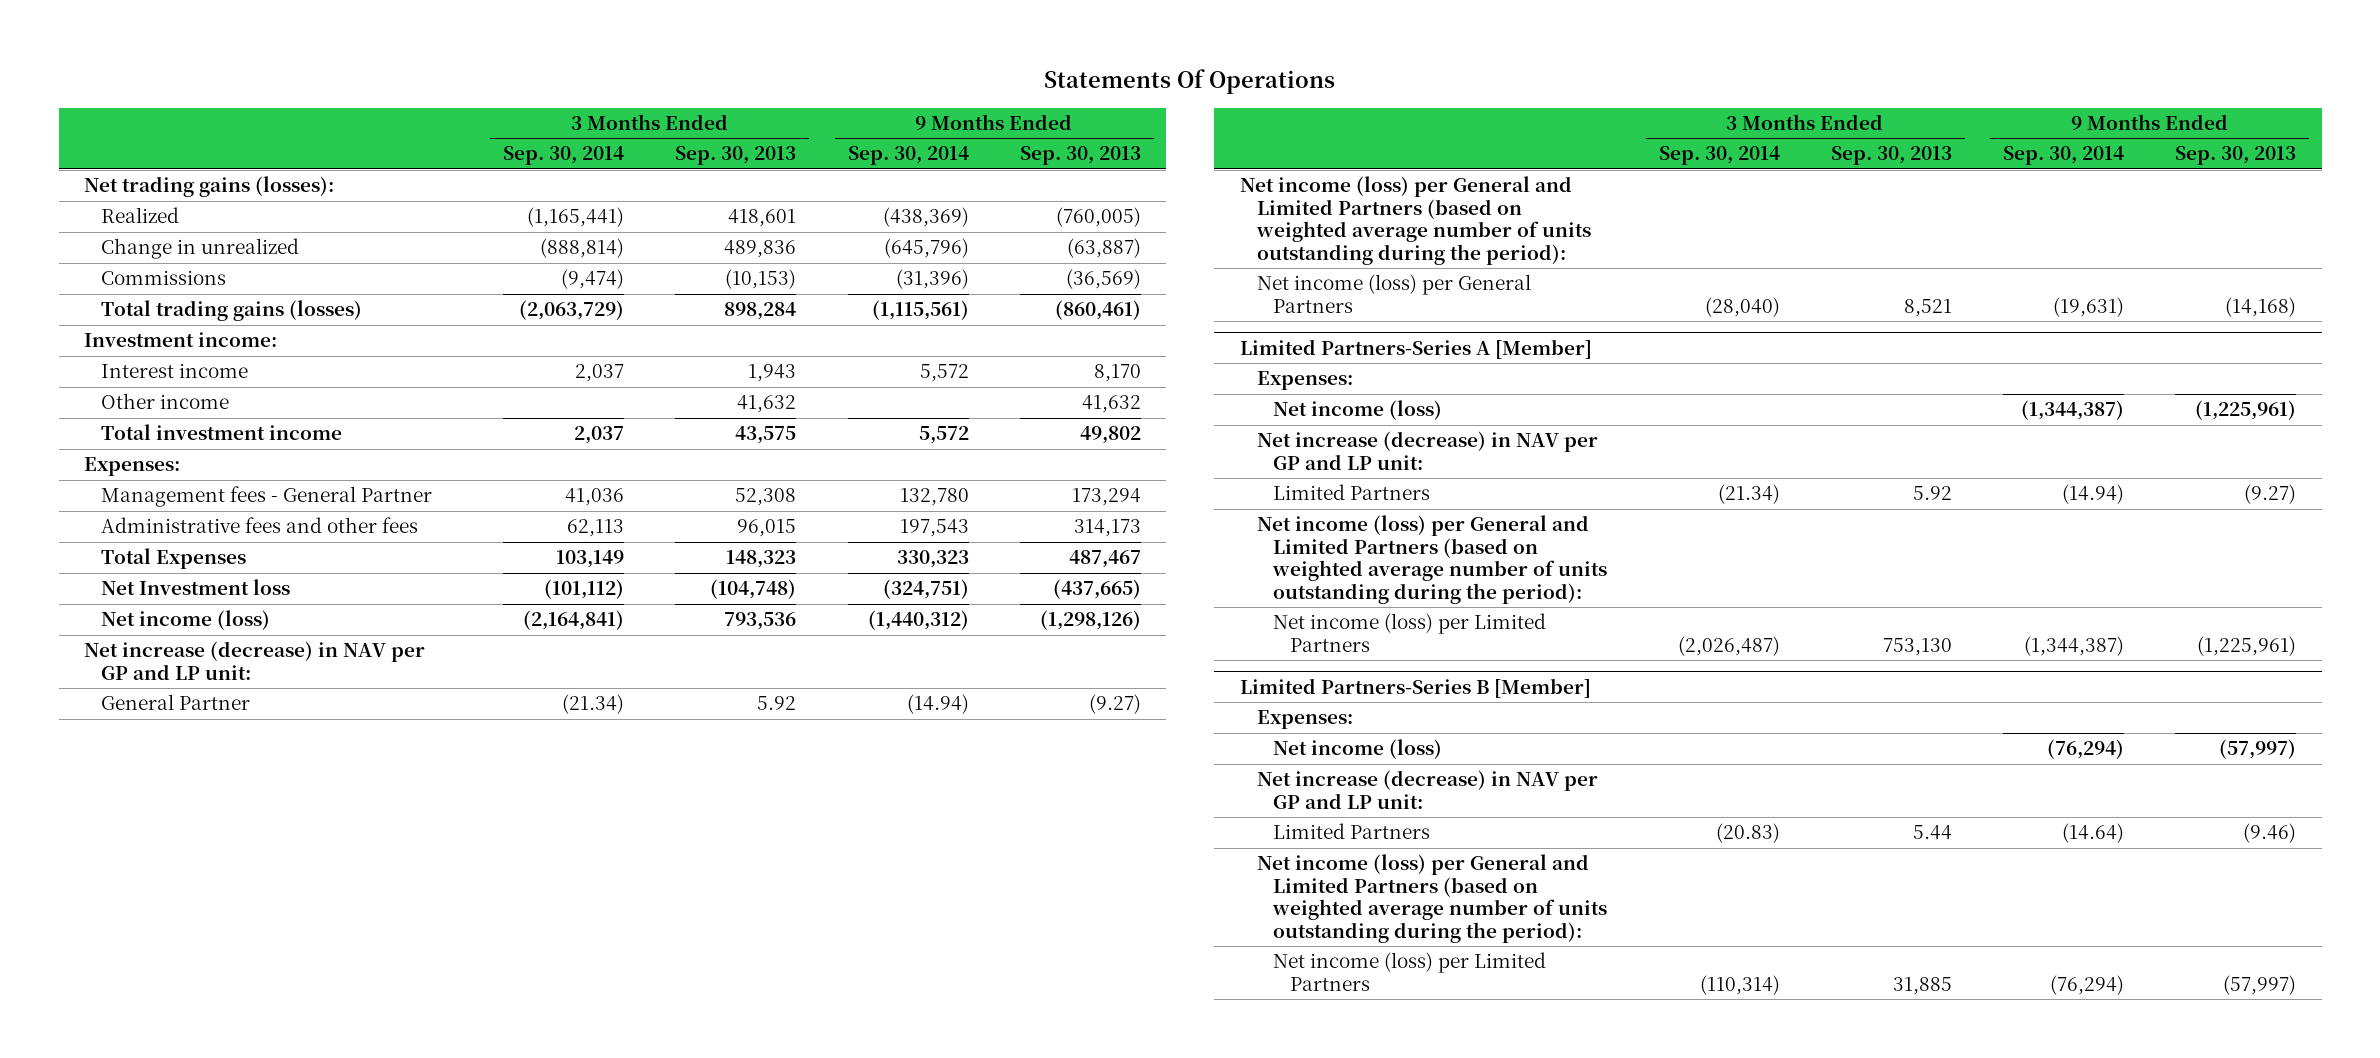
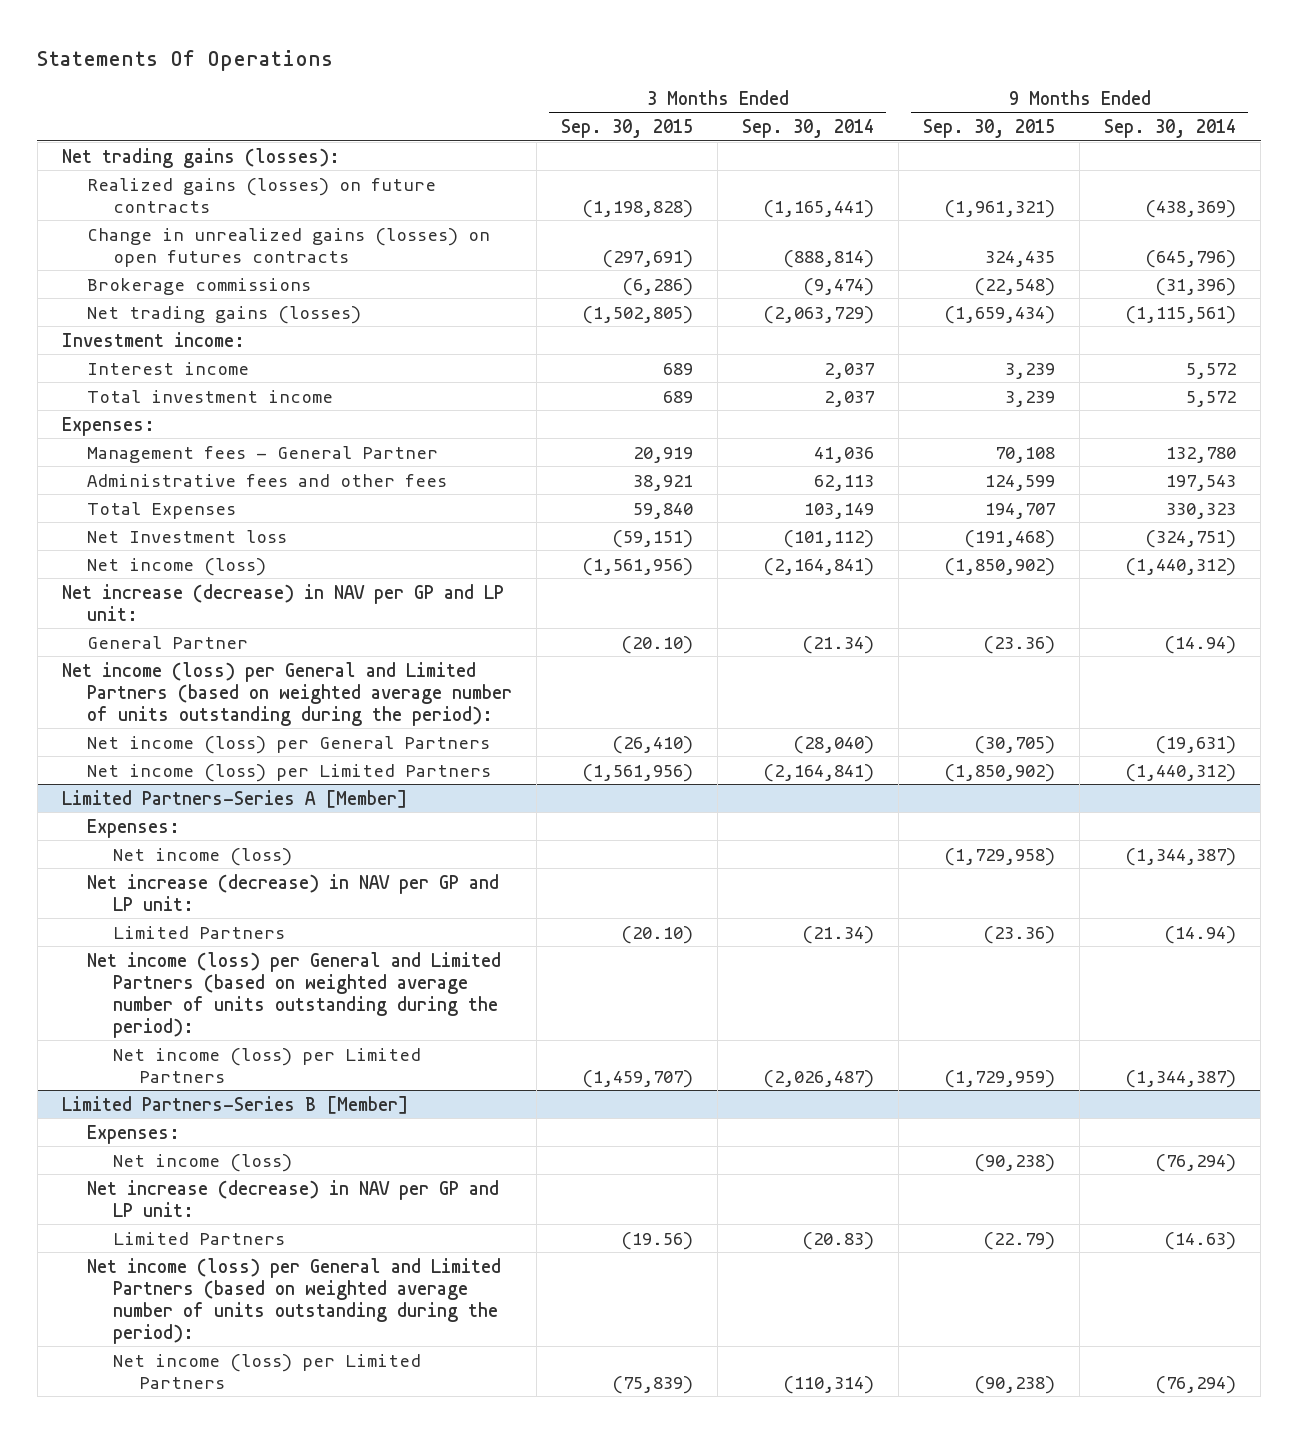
[675,146,797,166] Sep. 30, 2013 -> none
[1019,146,1141,166] Sep. 30, 2013 -> none
none -> [561,118,694,138] Sep. 30, 2015
none -> [923,118,1056,138] Sep. 30, 2015
[101,207,180,224] Realized -> [87,177,437,213] Realized gains (losses) on future contracts
[101,238,300,260] Change in unrealized -> [87,227,491,267] Change in unrealized gains (losses) on open futures contracts
[101,270,227,286] Commissions -> [87,277,312,295] Brokerage commissions
[101,300,363,322] Total trading gains (losses) -> [87,305,362,324] Net trading gains (losses)
[101,393,230,410] Other income -> none
none -> [87,763,492,782] Net income (loss) per Limited Partners
[2062,823,2125,844] (14.64) -> [1164,1231,1237,1250] (14.63)

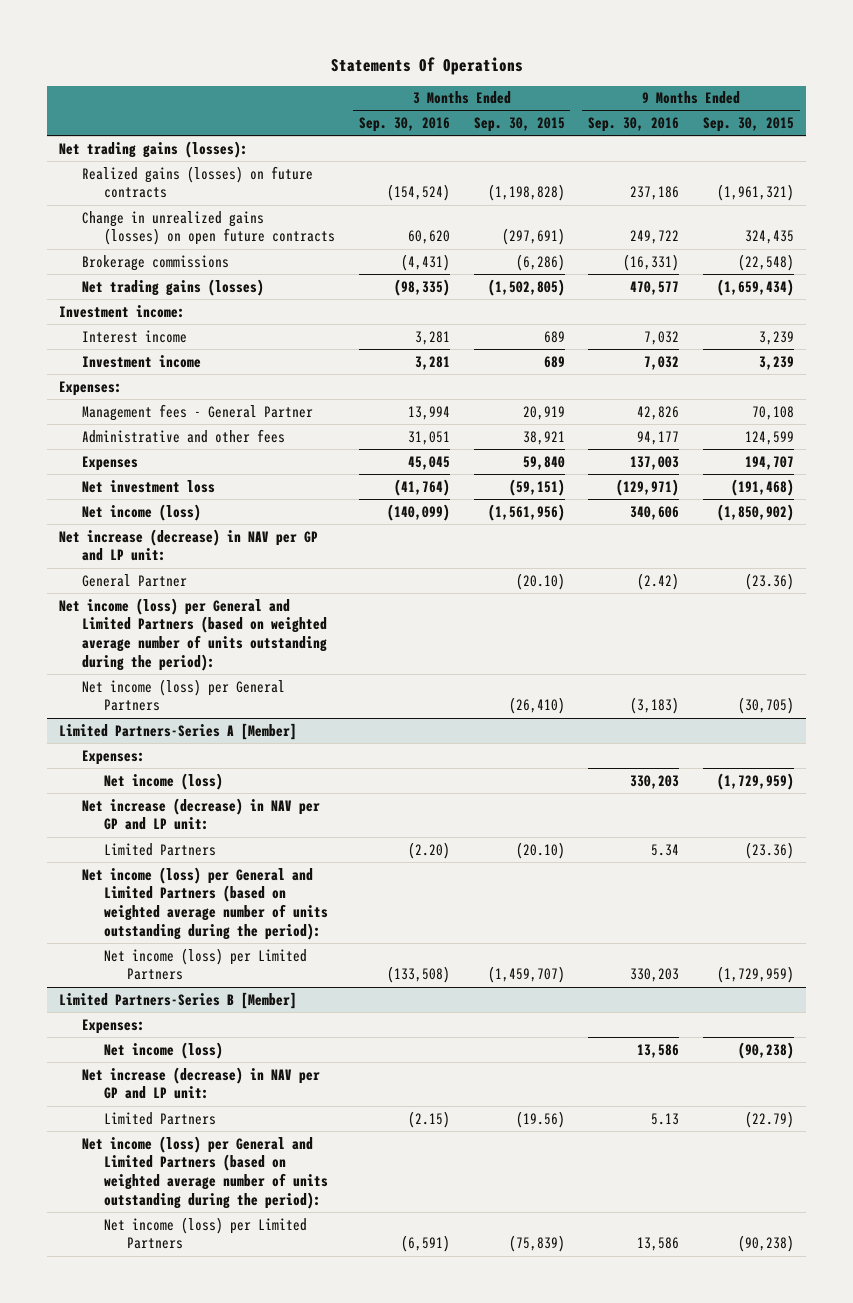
[742,118,875,138] Sep. 30, 2014 -> none
[1104,118,1237,138] Sep. 30, 2014 -> none
none -> [358,116,450,132] Sep. 30, 2016
none -> [588,116,680,132] Sep. 30, 2016
[87,227,491,267] Change in unrealized gains (losses) on open futures contracts -> [81,210,336,246] Change in unrealized gains (losses) on open future contracts
[87,389,334,403] Total investment income -> [81,354,201,368] Investment income
[87,473,448,487] Administrative fees and other fees -> [81,428,285,443] Administrative and other fees
[87,501,237,519] Total Expenses -> [81,455,138,471] Expenses
[87,529,288,543] Net Investment loss -> [81,479,215,493] Net investment loss
[87,763,492,782] Net income (loss) per Limited Partners -> none
[944,847,1056,866] (1,729,958) -> [716,772,794,790] (1,729,959)

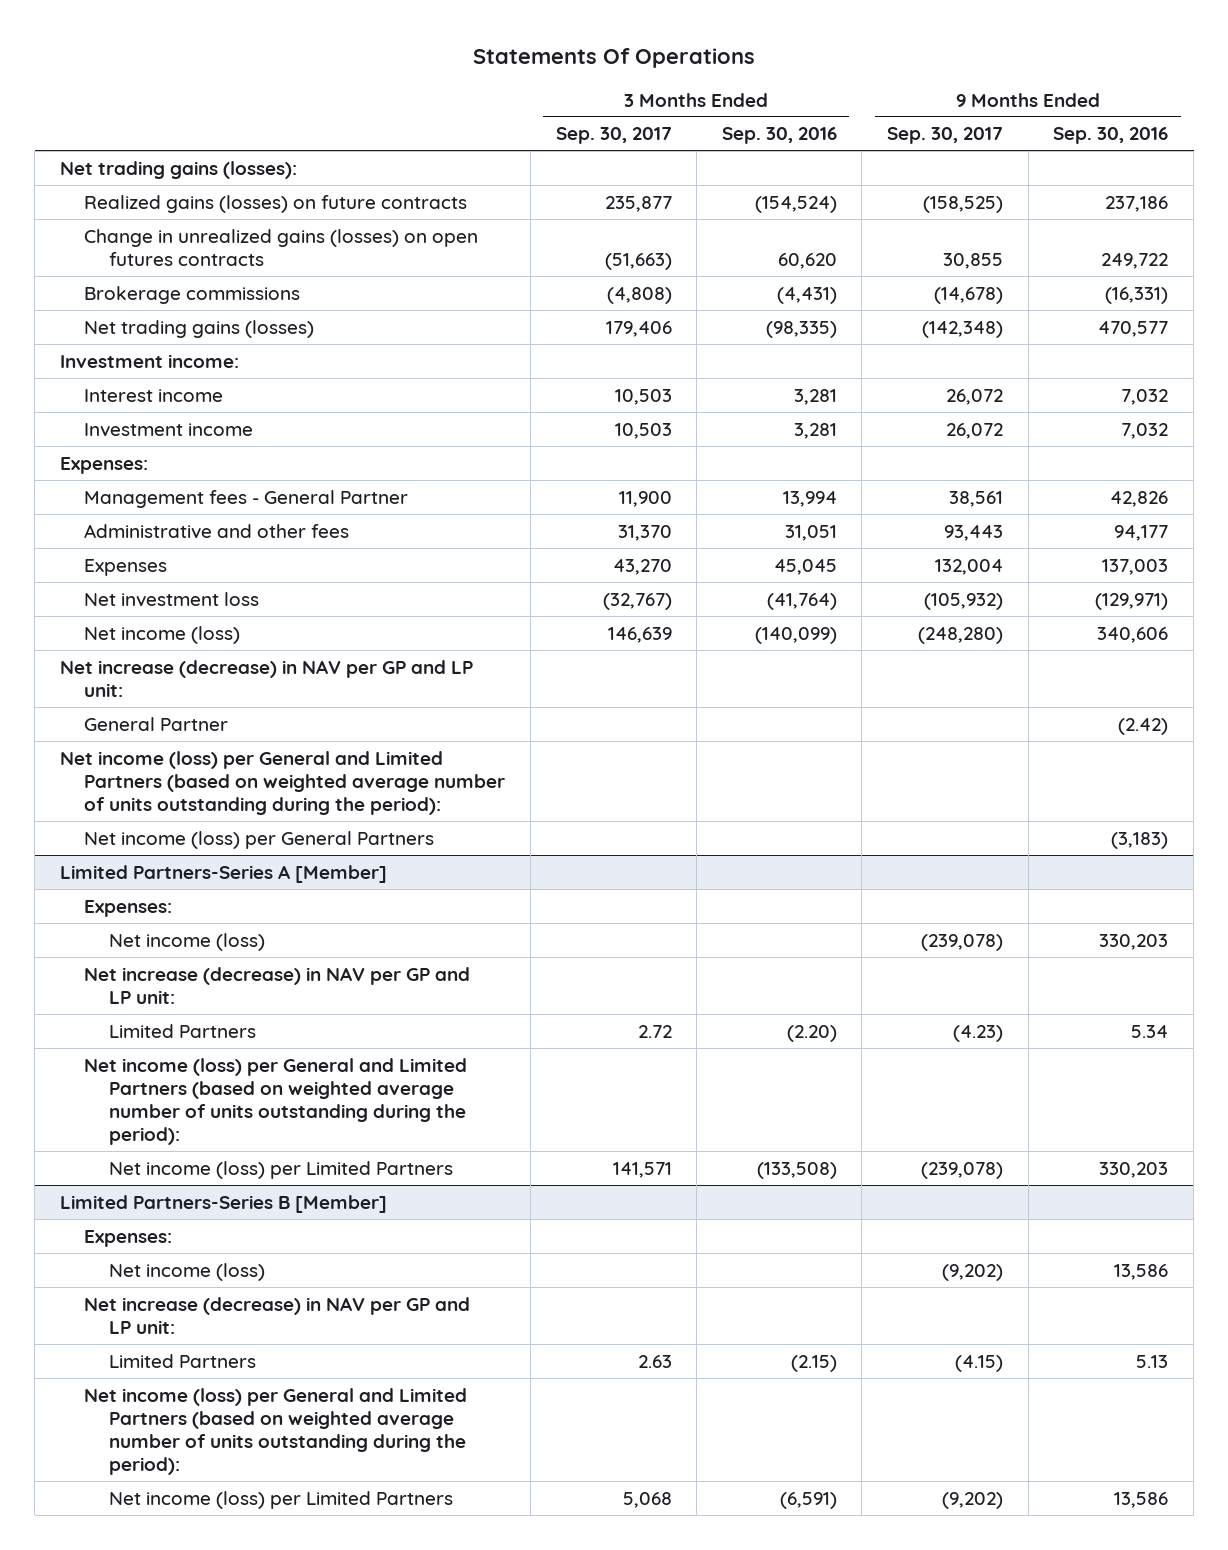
[473,116,565,132] Sep. 30, 2015 -> none
[702,116,794,132] Sep. 30, 2015 -> none
none -> [555,127,672,145] Sep. 30, 2017
none -> [887,127,1004,145] Sep. 30, 2017
[81,210,336,246] Change in unrealized gains (losses) on open future contracts -> [84,228,479,266] Change in unrealized gains (losses) on open futures contracts

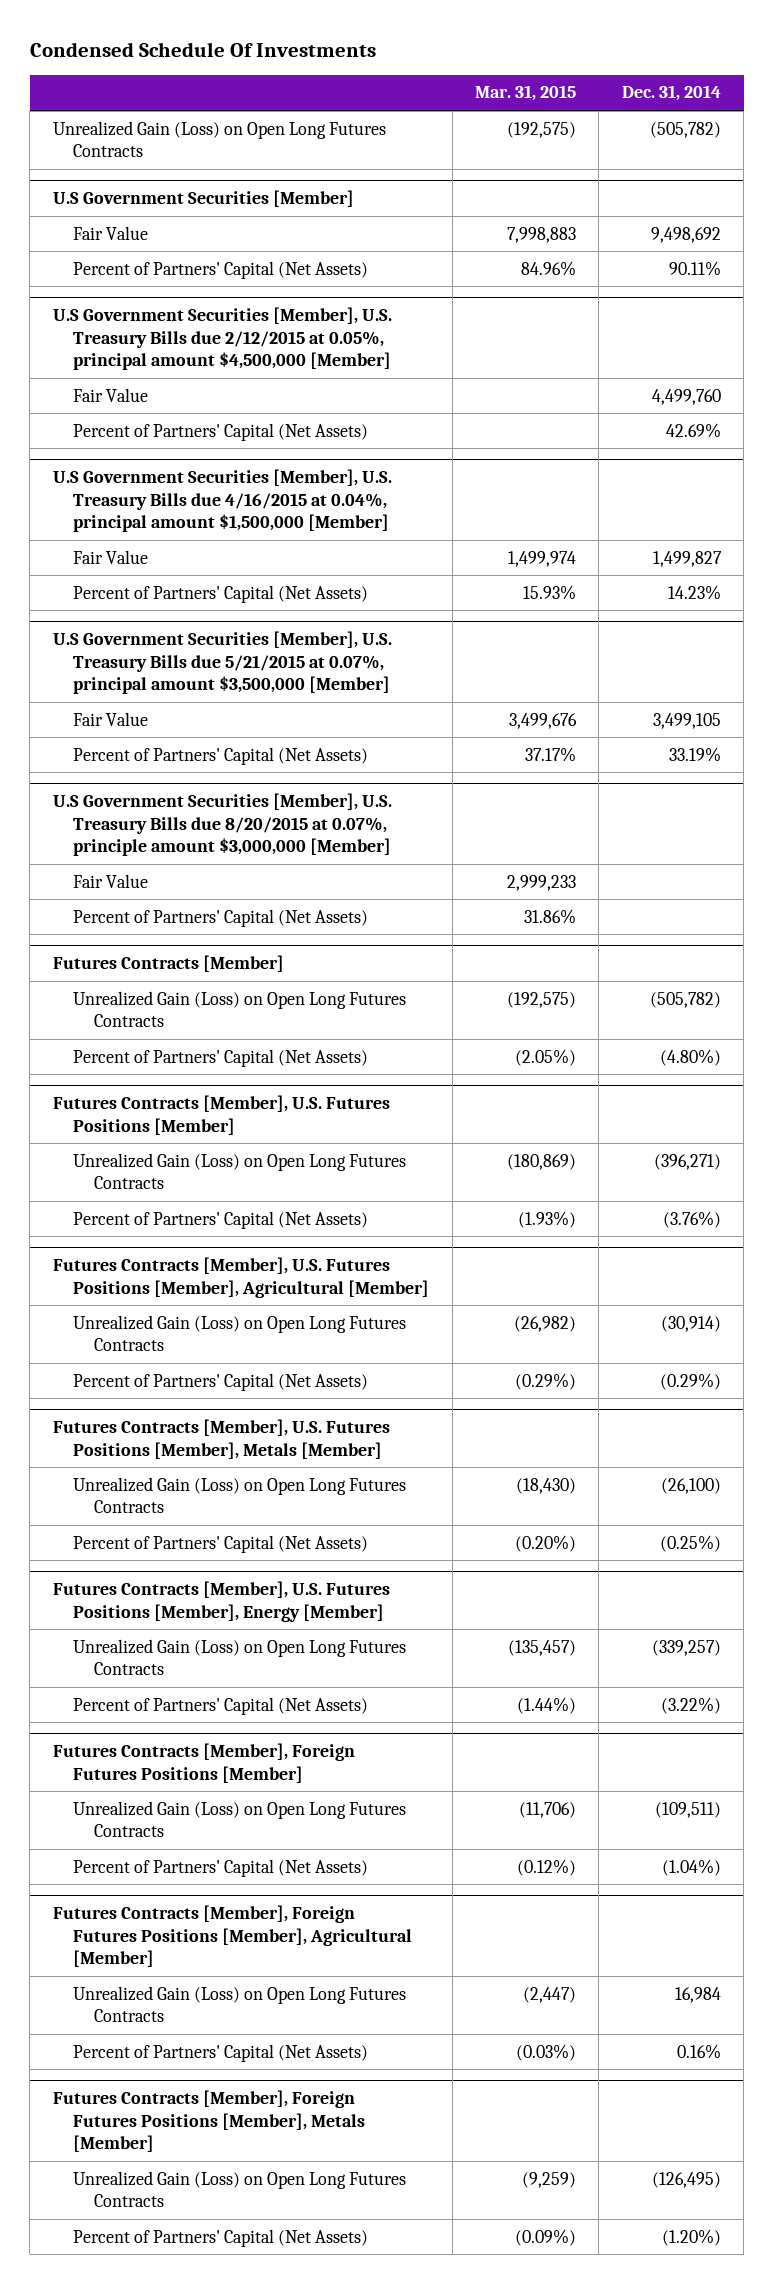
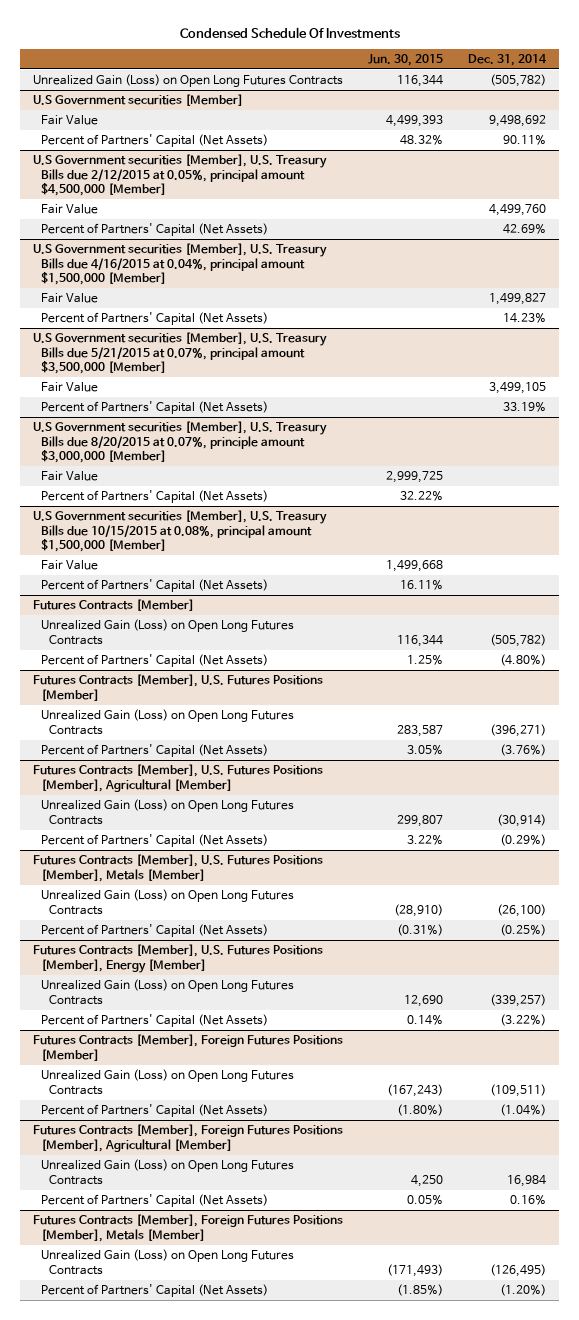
[475,85,577,102] Mar. 31, 2015 -> none
none -> [368,54,444,67] Jun. 30, 2015
[52,189,354,207] U.S Government Securities [Member] -> [32,94,243,107] U.S Government securities [Member]
[52,306,392,371] U.S Government Securities [Member], U.S. Treasury Bills due 2/12/2015 at 0.05%, principal amount $4,500,000 [Member] -> [32,154,327,197] U.S Government securities [Member], U.S. Treasury Bills due 2/12/2015 at 0.05%, principal amount $4,500,000 [Member]
[52,468,392,533] U.S Government Securities [Member], U.S. Treasury Bills due 4/16/2015 at 0.04%, principal amount $1,500,000 [Member] -> [32,243,327,286] U.S Government securities [Member], U.S. Treasury Bills due 4/16/2015 at 0.04%, principal amount $1,500,000 [Member]
[52,630,392,695] U.S Government Securities [Member], U.S. Treasury Bills due 5/21/2015 at 0.07%, principal amount $3,500,000 [Member] -> [32,332,327,375] U.S Government securities [Member], U.S. Treasury Bills due 5/21/2015 at 0.07%, principal amount $3,500,000 [Member]
[52,792,392,857] U.S Government Securities [Member], U.S. Treasury Bills due 8/20/2015 at 0.07%, principle amount $3,000,000 [Member] -> [32,421,327,464] U.S Government securities [Member], U.S. Treasury Bills due 8/20/2015 at 0.07%, principle amount $3,000,000 [Member]
none -> [32,510,327,553] U.S Government securities [Member], U.S. Treasury Bills due 10/15/2015 at 0.08%, principal amount $1,500,000 [Member]
none -> [40,560,98,571] Fair Value
none -> [40,579,268,593] Percent of Partners' Capital (Net Assets)

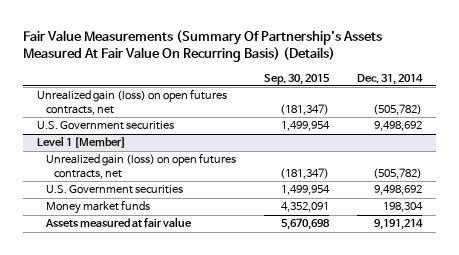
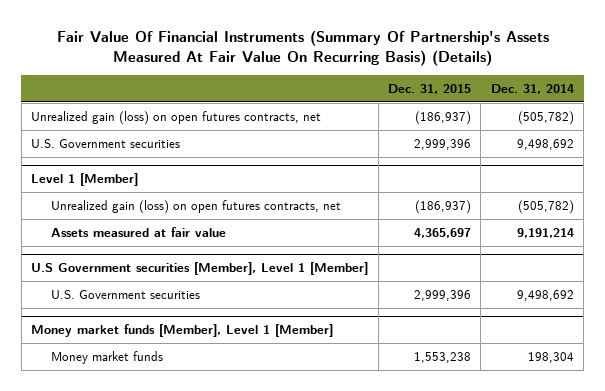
[23,29,383,62] Fair Value Measurements (Summary Of Partnership's Assets Measured At Fair Value On Recurring Basis) (Details) -> [56,29,549,67] Fair Value Of Financial Instruments (Summary Of Partnership's Assets Measured At Fair Value On Recurring Basis) (Details)
[263,73,330,85] Sep. 30, 2015 -> none
none -> [388,84,472,95] Dec. 31, 2015
[44,217,192,229] Assets measured at fair value -> [51,226,227,237] Assets measured at fair value
none -> [31,262,369,276] U.S Government securities [Member], Level 1 [Member]
none -> [31,324,334,338] Money market funds [Member], Level 1 [Member]

